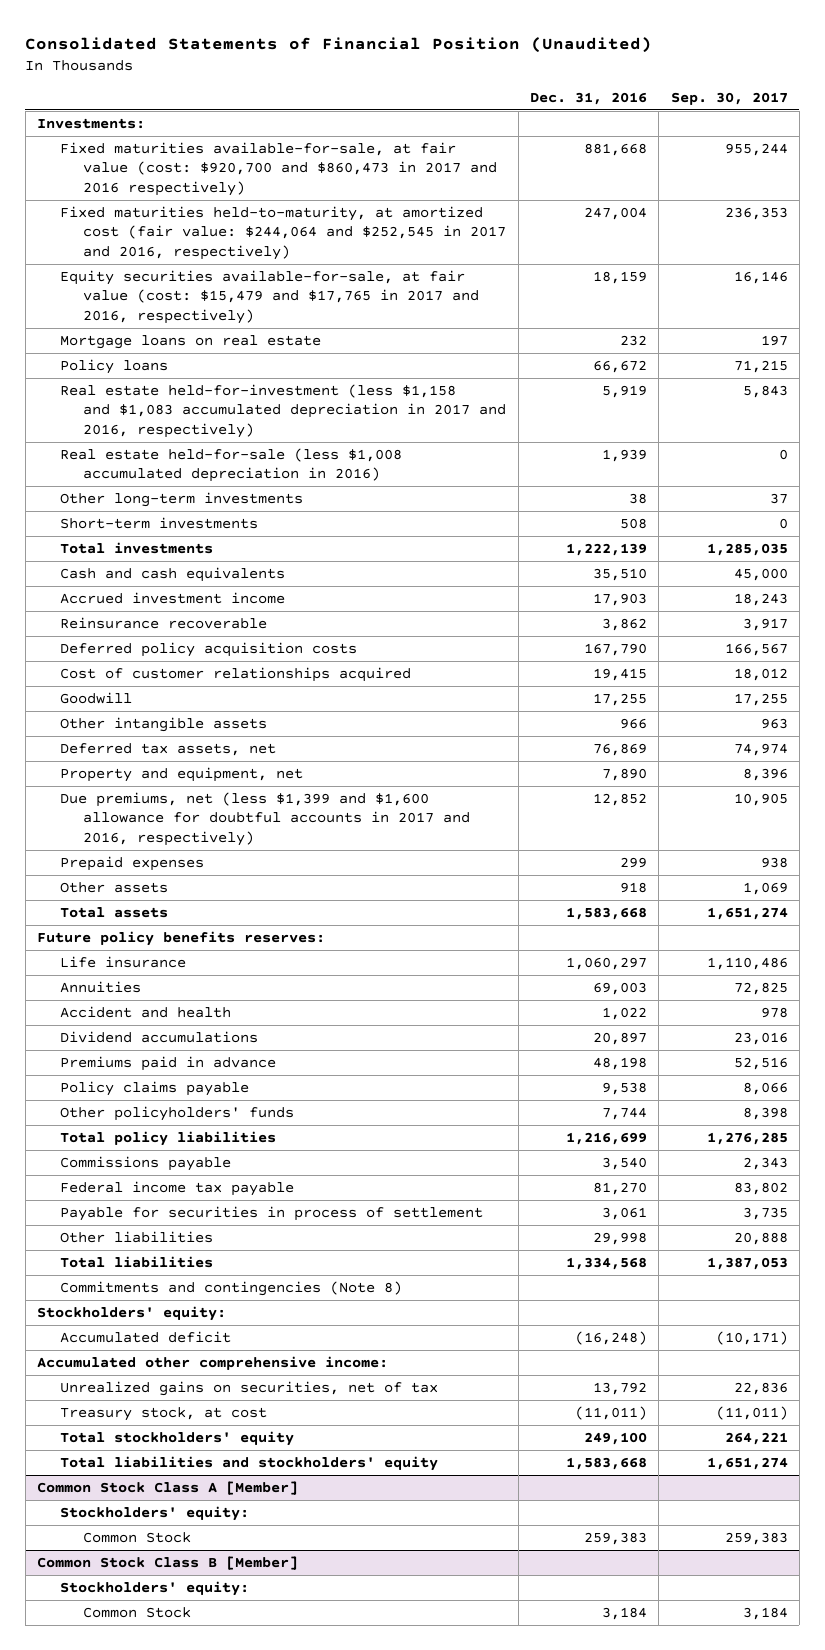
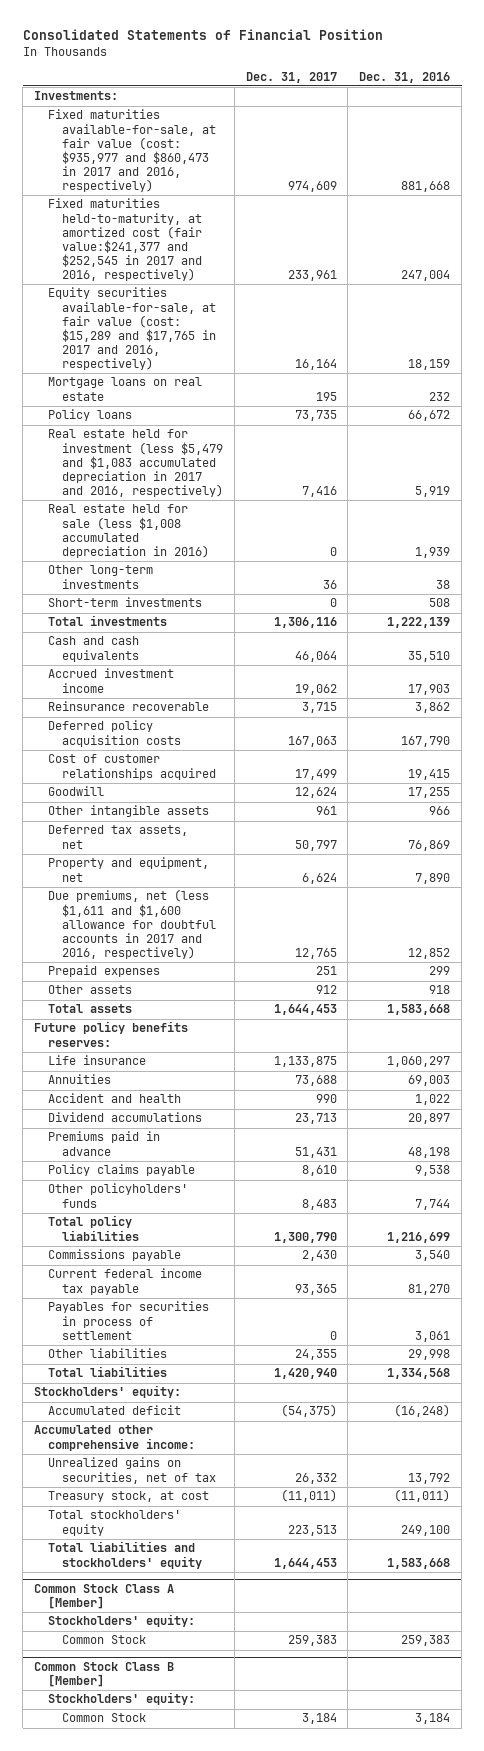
[25,37,653,54] Consolidated Statements of Financial Position (Unaudited) -> [22,29,383,41] Consolidated Statements of Financial Position
[670,91,788,105] Sep. 30, 2017 -> none
none -> [245,71,337,83] Dec. 31, 2017
[60,141,498,196] Fixed maturities available-for-sale, at fair value (cost: $920,700 and $860,473 in 2017 and 2016 respectively) -> [47,109,216,193] Fixed maturities available-for-sale, at fair value (cost: $935,977 and $860,473 in 2017 and 2016, respectively)
[60,205,507,260] Fixed maturities held-to-maturity, at amortized cost (fair value: $244,064 and $252,545 in 2017 and 2016, respectively) -> [47,198,202,282] Fixed maturities held-to-maturity, at amortized cost (fair value:$241,377 and $252,545 in 2017 and 2016, respectively)
[60,269,480,324] Equity securities available-for-sale, at fair value (cost: $15,479 and $17,765 in 2017 and 2016, respectively) -> [47,287,216,371] Equity securities available-for-sale, at fair value (cost: $15,289 and $17,765 in 2017 and 2016, respectively)
[60,383,507,438] Real estate held-for-investment (less $1,158 and $1,083 accumulated depreciation in 2017 and 2016, respectively) -> [47,429,223,498] Real estate held for investment (less $5,479 and $1,083 accumulated depreciation in 2017 and 2016, respectively)
[60,447,403,483] Real estate held-for-sale (less $1,008 accumulated depreciation in 2016) -> [47,504,209,558] Real estate held for sale (less $1,008 accumulated depreciation in 2016)
[60,791,471,846] Due premiums, net (less $1,399 and $1,600 allowance for doubtful accounts in 2017 and 2016, respectively) -> [47,889,216,960] Due premiums, net (less $1,611 and $1,600 allowance for doubtful accounts in 2017 and 2016, respectively)
[60,1180,295,1196] Federal income tax payable -> [47,1268,202,1295] Current federal income tax payable
[60,1205,484,1221] Payable for securities in process of settlement -> [47,1301,209,1340] Payables for securities in process of settlement
[60,1280,403,1296] Commitments and contingencies (Note 8) -> none

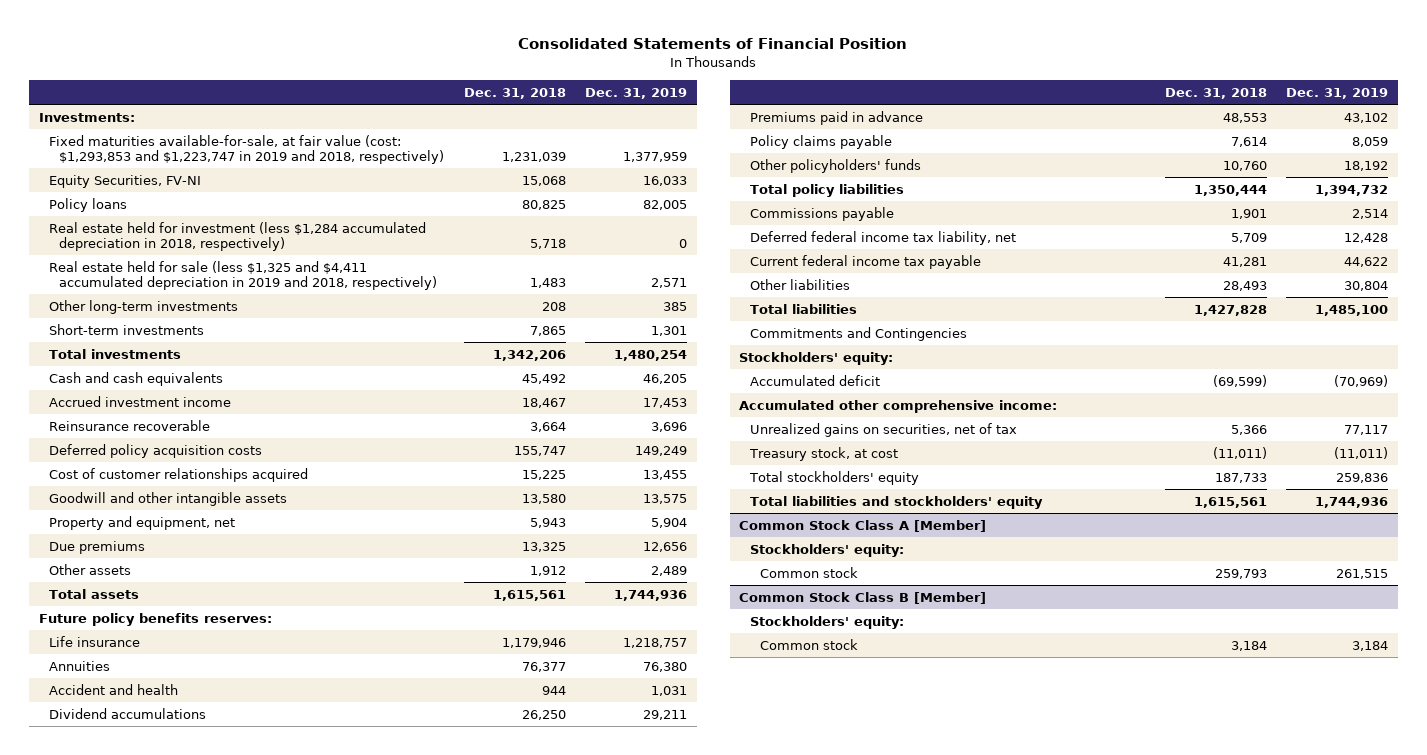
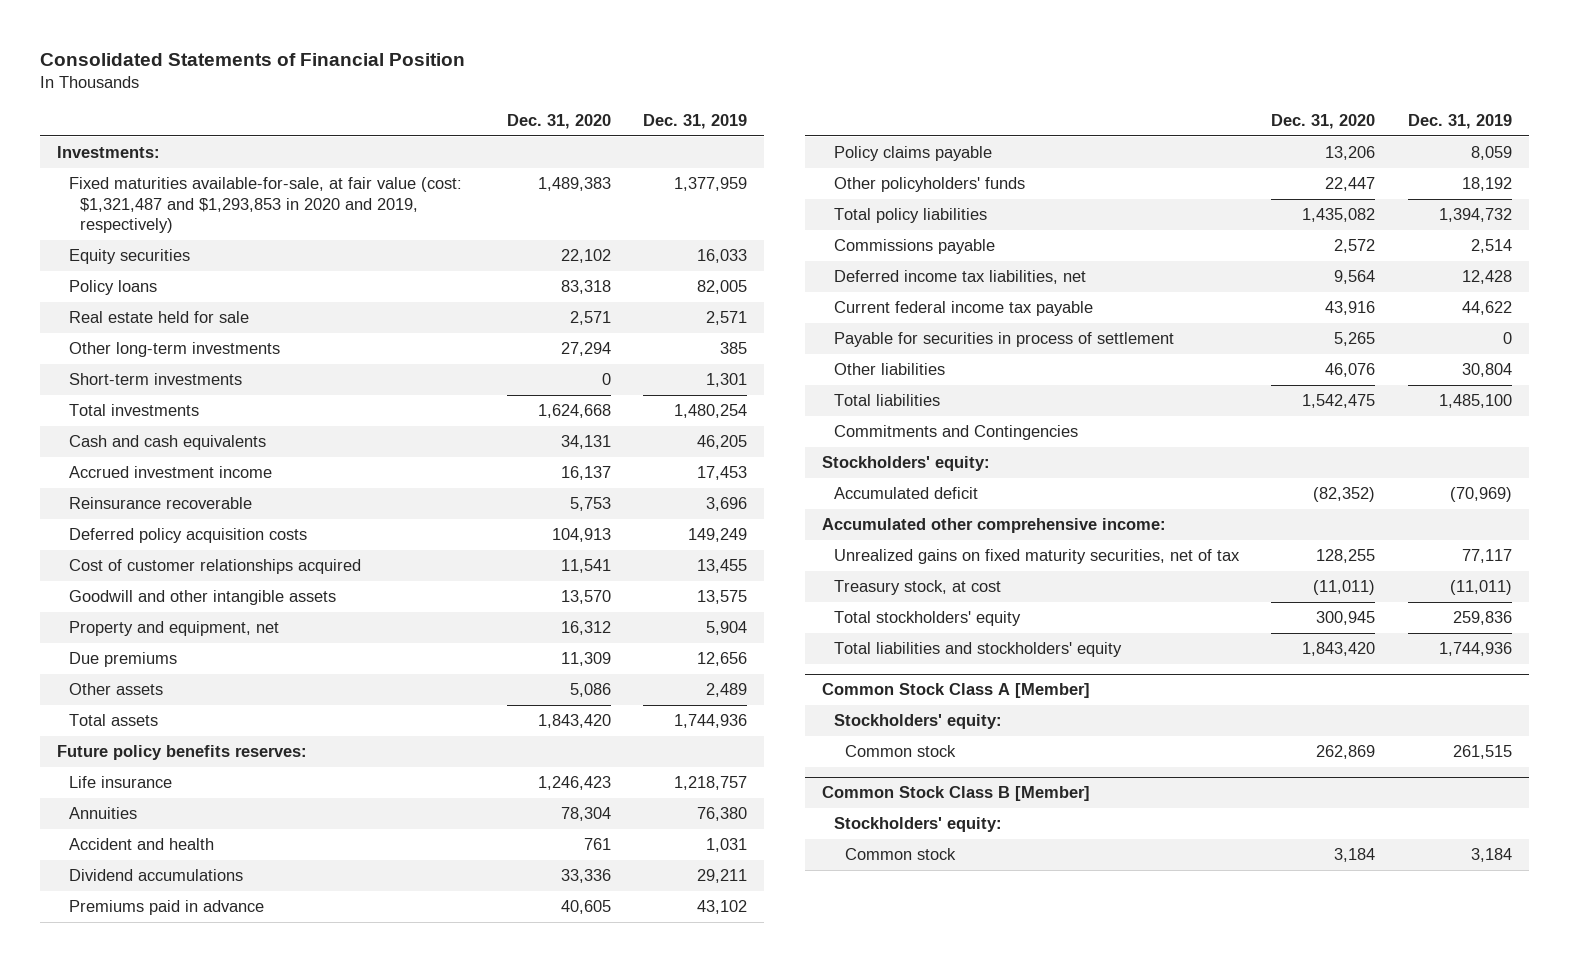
[463,87,566,99] Dec. 31, 2018 -> none
none -> [506,113,611,129] Dec. 31, 2020
[48,134,445,164] Fixed maturities available-for-sale, at fair value (cost: $1,293,853 and $1,223,747 in 2019 and 2018, respectively) -> [68,177,462,234] Fixed maturities available-for-sale, at fair value (cost: $1,321,487 and $1,293,853 in 2020 and 2019, respectively)
[48,174,201,188] Equity Securities, FV-NI -> [68,249,190,265] Equity securities
[48,221,426,251] Real estate held for investment (less $1,284 accumulated depreciation in 2018, respectively) -> none
[48,260,438,290] Real estate held for sale (less $1,325 and $4,411 accumulated depreciation in 2019 and 2018, respectively) -> [68,311,249,324] Real estate held for sale
[749,230,1016,245] Deferred federal income tax liability, net -> [833,270,1086,285] Deferred income tax liabilities, net
none -> [833,332,1174,348] Payable for securities in process of settlement
[749,422,1017,437] Unrealized gains on securities, net of tax -> [833,549,1240,565] Unrealized gains on fixed maturity securities, net of tax

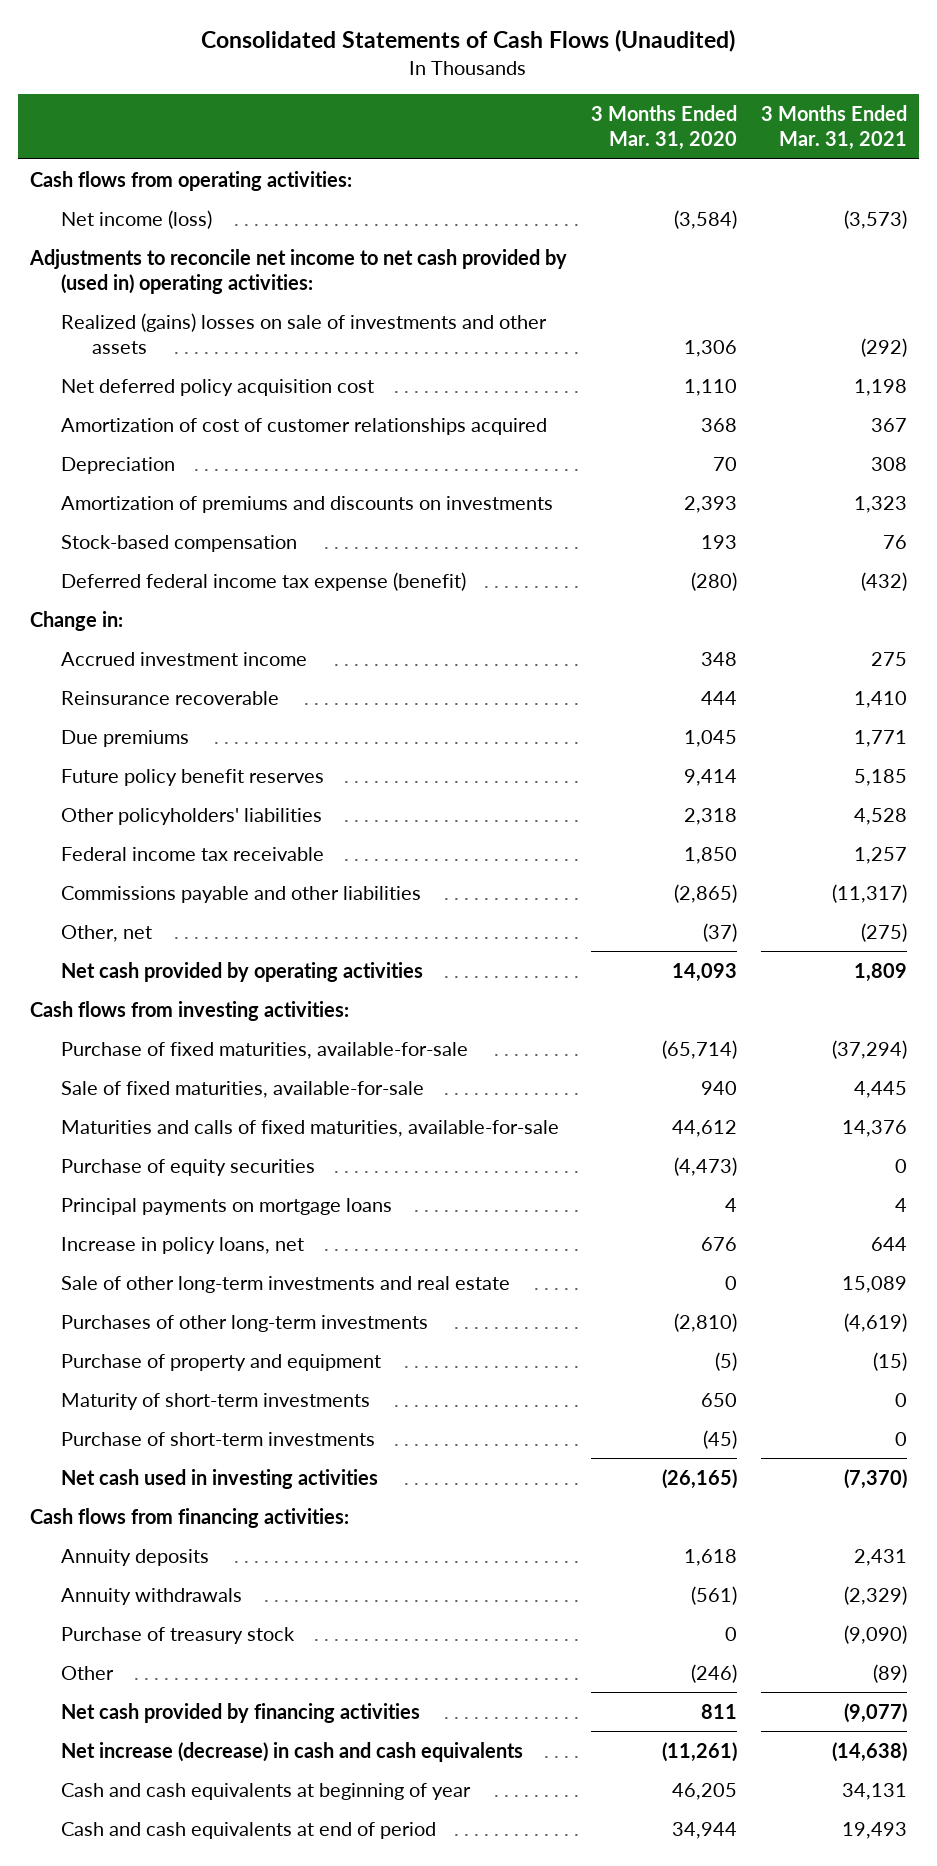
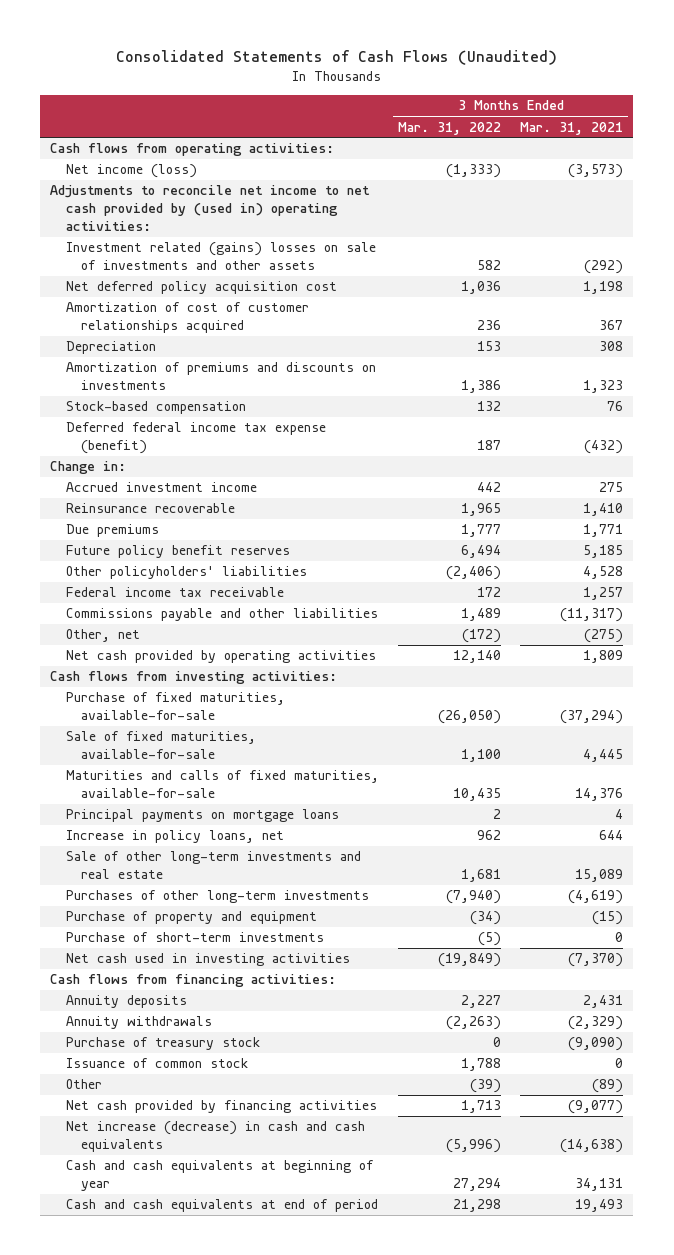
[590,104,737,151] 3 Months Ended Mar. 31, 2020 -> none
none -> [398,121,502,135] Mar. 31, 2022
[61,312,548,355] Realized (gains) losses on sale of investments and other assets -> [65,242,376,271] Investment related (gains) losses on sale of investments and other assets
[61,1158,316,1176] Purchase of equity securities -> none
[61,1392,371,1410] Maturity of short-term investments -> none
none -> [65,1058,248,1069] Issuance of common stock

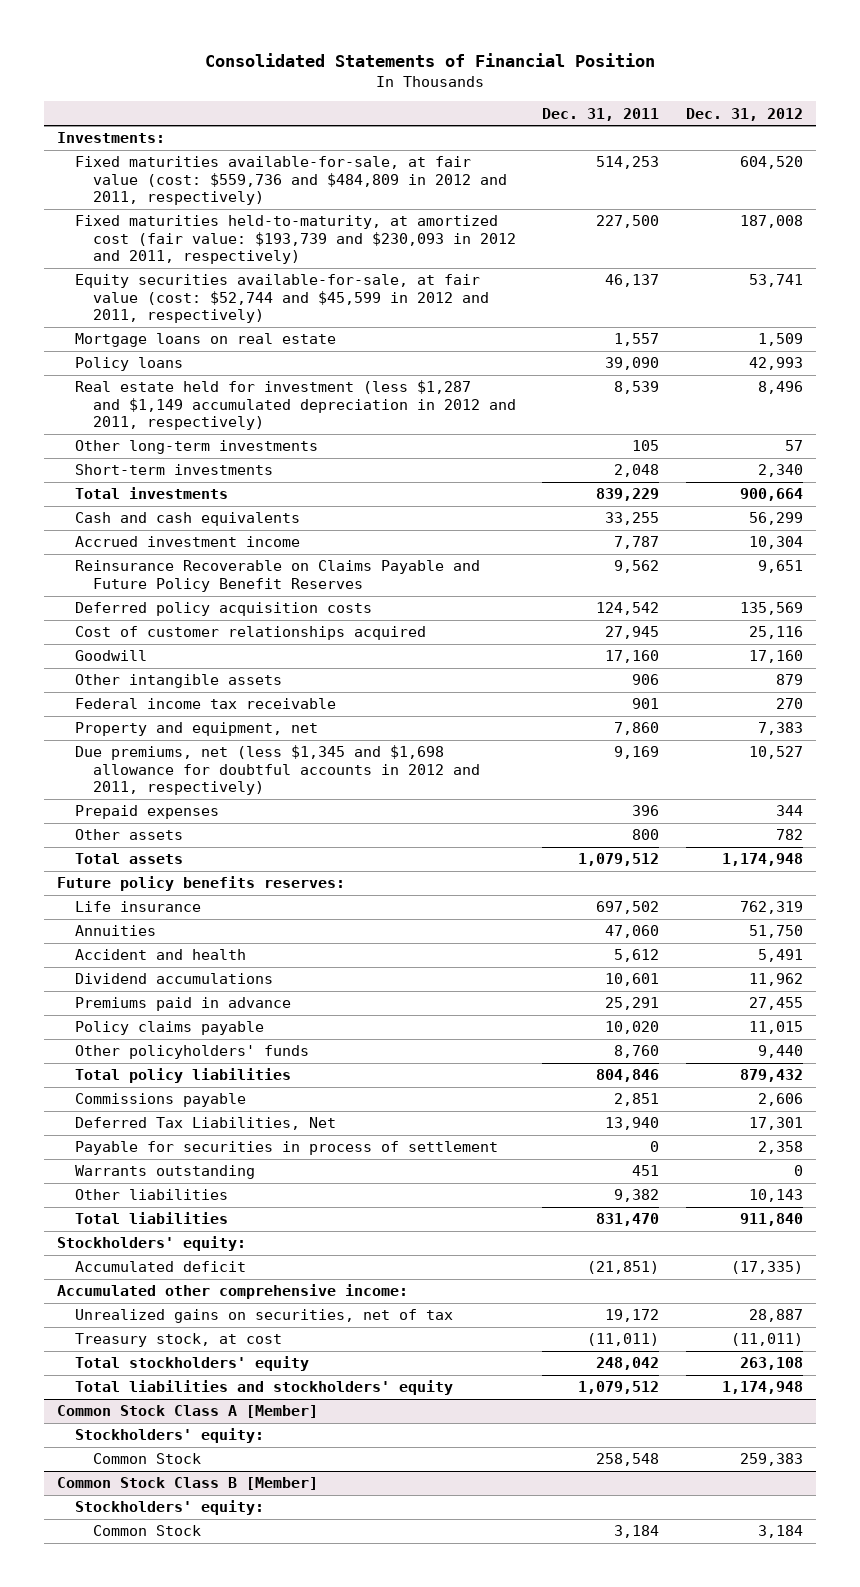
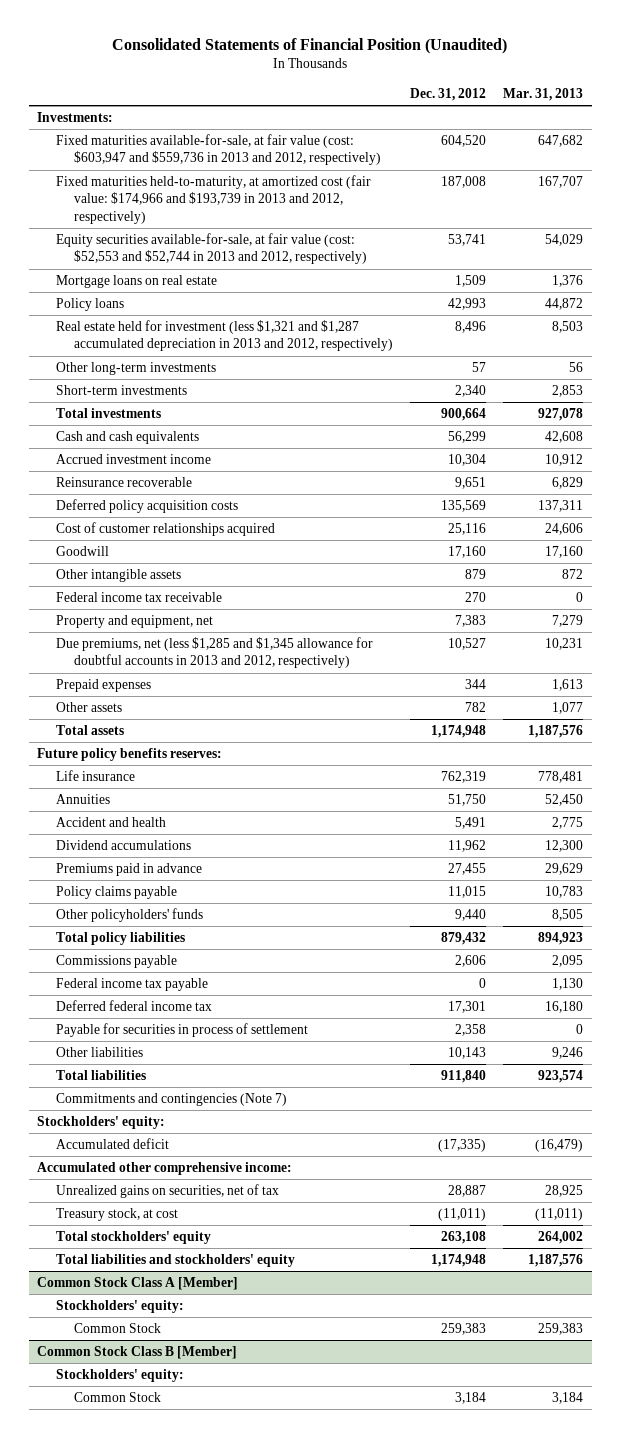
[204,52,655,67] Consolidated Statements of Financial Position -> [112,37,508,54] Consolidated Statements of Financial Position (Unaudited)
[542,107,660,121] Dec. 31, 2011 -> none
none -> [503,88,584,102] Mar. 31, 2013
[74,156,508,206] Fixed maturities available-for-sale, at fair value (cost: $559,736 and $484,809 in 2012 and 2011, respectively) -> [55,134,382,166] Fixed maturities available-for-sale, at fair value (cost: $603,947 and $559,736 in 2013 and 2012, respectively)
[74,215,517,265] Fixed maturities held-to-maturity, at amortized cost (fair value: $193,739 and $230,093 in 2012 and 2011, respectively) -> [55,175,371,224] Fixed maturities held-to-maturity, at amortized cost (fair value: $174,966 and $193,739 in 2013 and 2012, respectively)
[74,274,490,324] Equity securities available-for-sale, at fair value (cost: $52,744 and $45,599 in 2012 and 2011, respectively) -> [55,233,368,265] Equity securities available-for-sale, at fair value (cost: $52,553 and $52,744 in 2013 and 2012, respectively)
[74,380,517,431] Real estate held for investment (less $1,287 and $1,149 accumulated depreciation in 2012 and 2011, respectively) -> [55,320,394,352] Real estate held for investment (less $1,321 and $1,287 accumulated depreciation in 2013 and 2012, respectively)
[74,560,480,592] Reinsurance Recoverable on Claims Payable and Future Policy Benefit Reserves -> [55,477,192,488] Reinsurance recoverable
[74,745,481,796] Due premiums, net (less $1,345 and $1,698 allowance for doubtful accounts in 2012 and 2011, respectively) -> [55,637,373,669] Due premiums, net (less $1,285 and $1,345 allowance for doubtful accounts in 2013 and 2012, respectively)
none -> [55,978,208,992] Federal income tax payable
[74,1117,336,1131] Deferred Tax Liabilities, Net -> [55,1000,212,1012] Deferred federal income tax
[74,1165,255,1180] Warrants outstanding -> none
none -> [55,1093,287,1107] Commitments and contingencies (Note 7)

